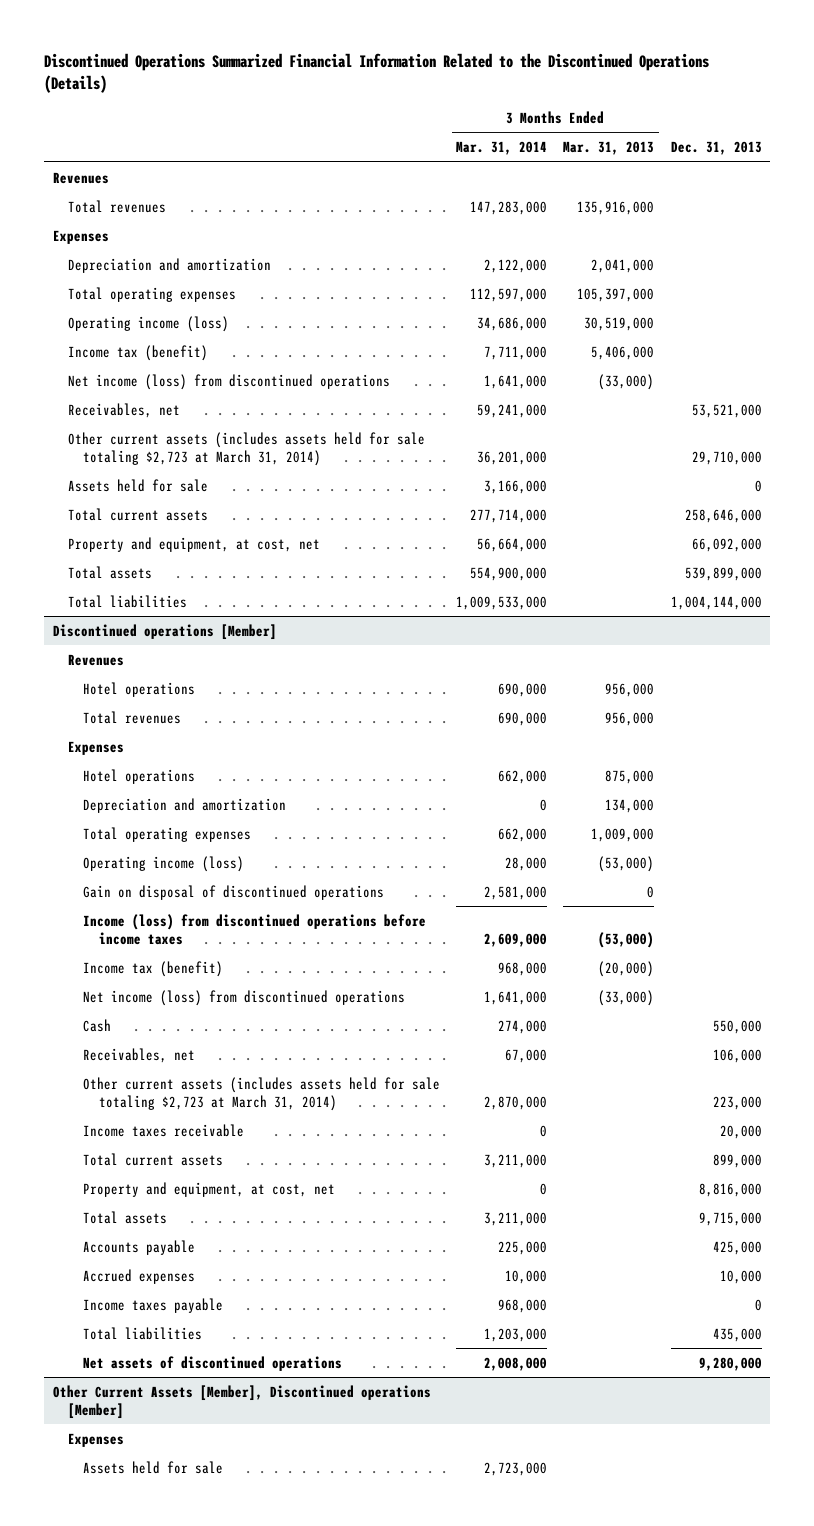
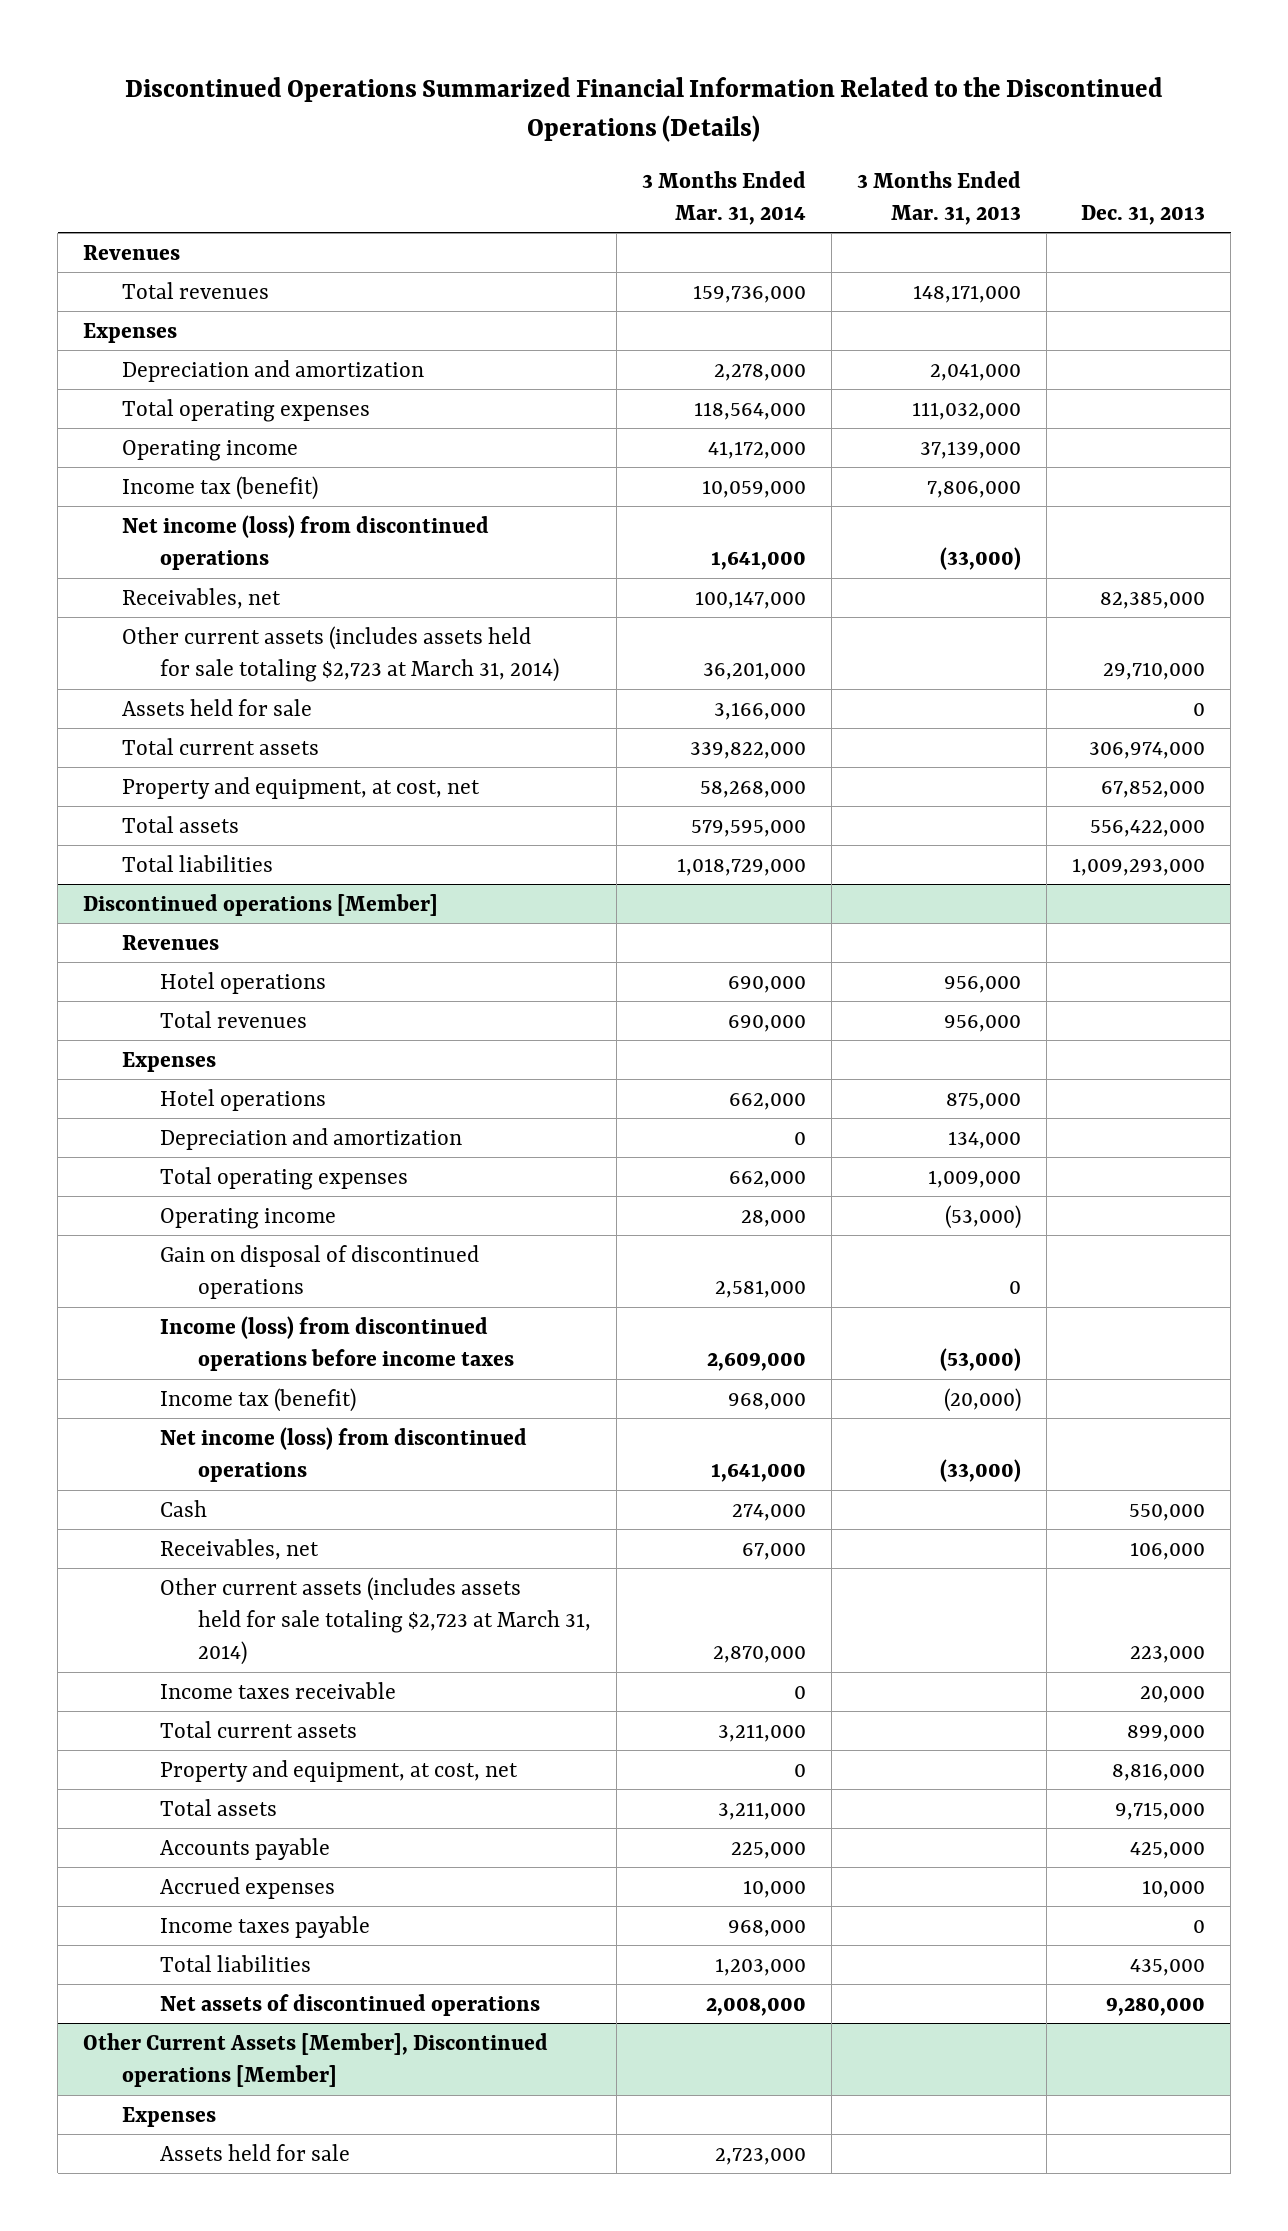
[470,200,548,215] 147,283,000 -> [693,284,807,303] 159,736,000
[577,200,655,215] 135,916,000 -> [913,284,1022,303] 148,171,000
[484,258,548,273] 2,122,000 -> [714,363,807,381] 2,278,000
[470,287,548,302] 112,597,000 -> [694,401,807,420] 118,564,000
[577,287,655,302] 105,397,000 -> [912,401,1022,420] 111,032,000
[67,315,229,332] Operating income (loss) -> [121,439,298,461] Operating income
[477,316,548,331] 34,686,000 -> [708,440,807,459] 41,172,000
[584,316,655,331] 30,519,000 -> [920,440,1022,459] 37,139,000
[484,345,548,360] 7,711,000 -> [702,479,807,498] 10,059,000
[591,345,655,360] 5,406,000 -> [927,480,1022,498] 7,806,000
[477,403,548,418] 59,241,000 -> [695,590,807,609] 100,147,000
[691,403,762,418] 53,521,000 -> [1100,591,1206,609] 82,385,000
[470,508,548,523] 277,714,000 -> [690,741,807,759] 339,822,000
[684,508,762,523] 258,646,000 -> [1089,741,1206,759] 306,974,000
[477,537,548,552] 56,664,000 -> [700,780,807,798] 58,268,000
[691,537,762,552] 66,092,000 -> [1101,780,1206,798] 67,852,000
[470,566,548,581] 554,900,000 -> [691,819,807,837] 579,595,000
[684,566,762,581] 539,899,000 -> [1090,819,1206,837] 556,422,000
[456,595,548,610] 1,009,533,000 -> [677,857,807,876] 1,018,729,000
[670,595,762,610] 1,004,144,000 -> [1072,857,1206,876] 1,009,293,000
[83,855,245,872] Operating income (loss) -> [159,1207,336,1229] Operating income

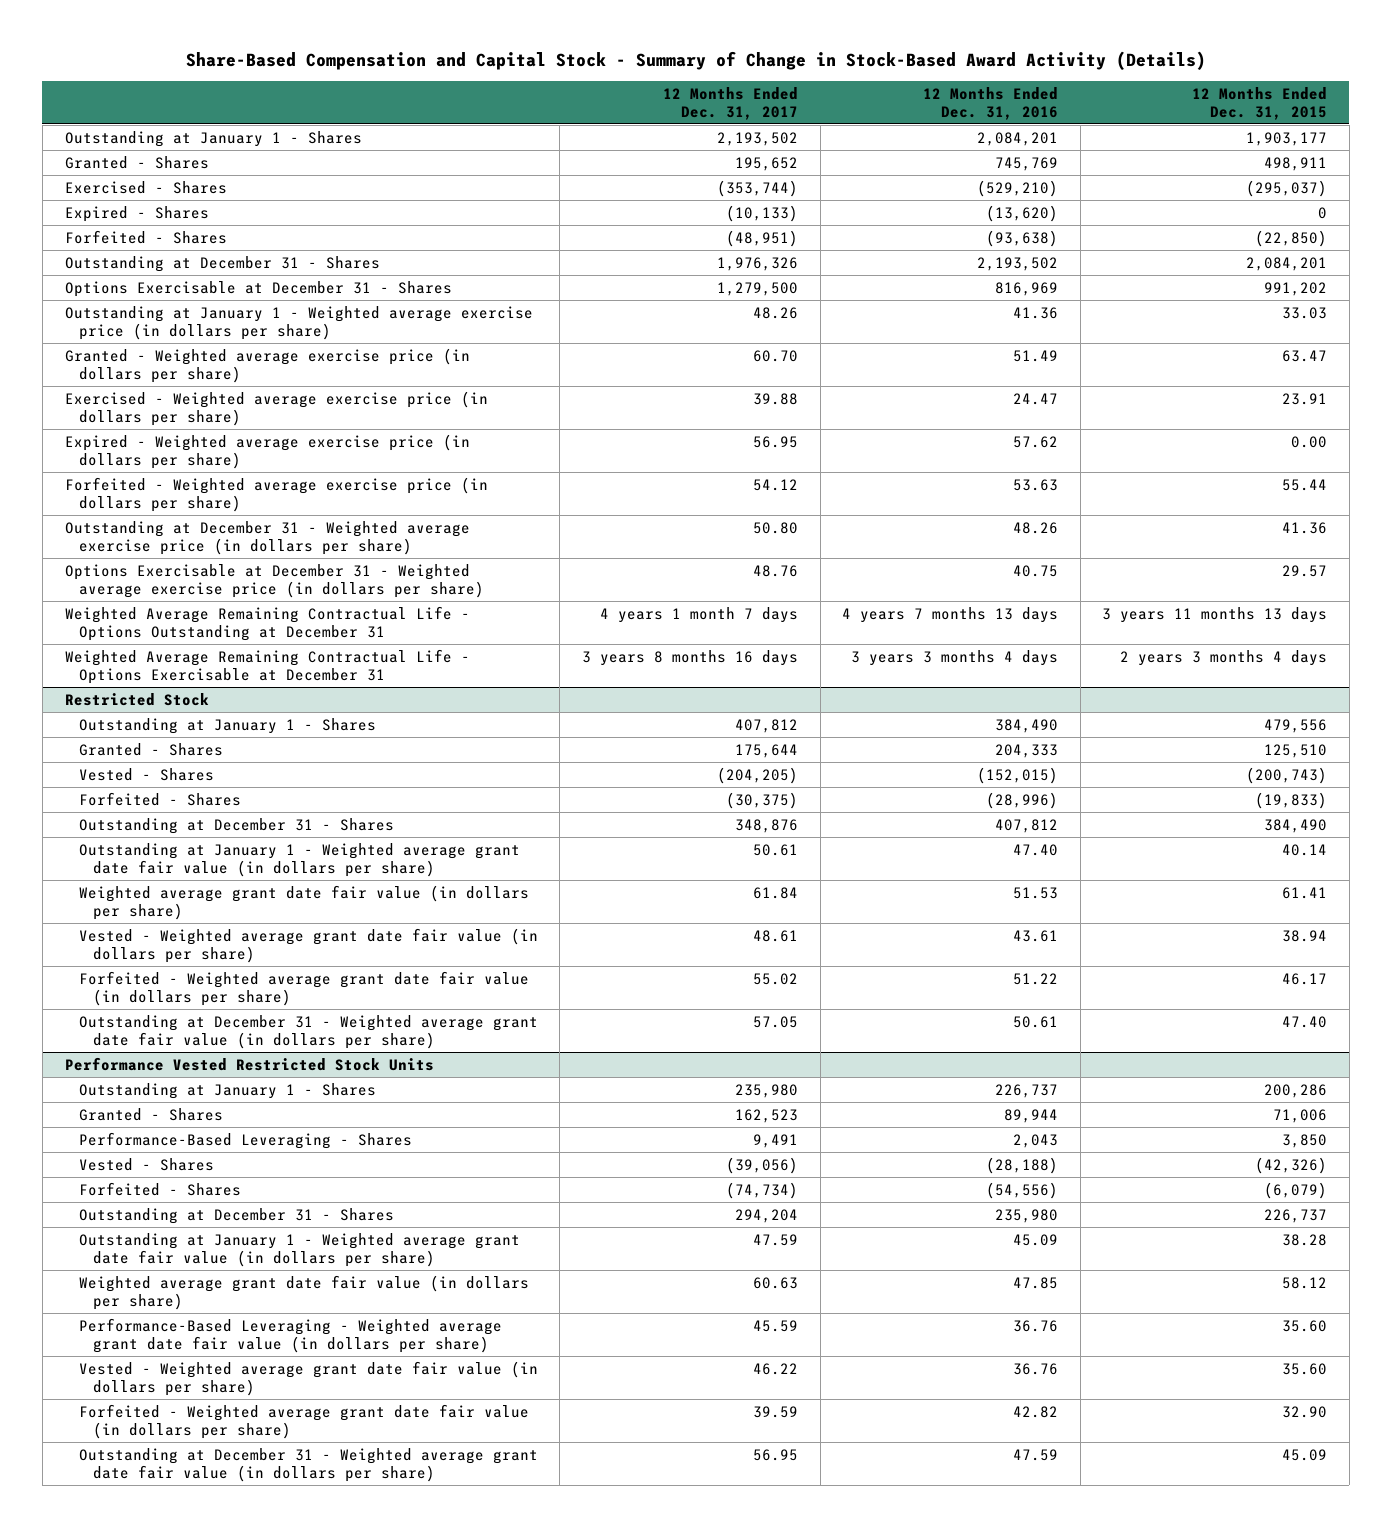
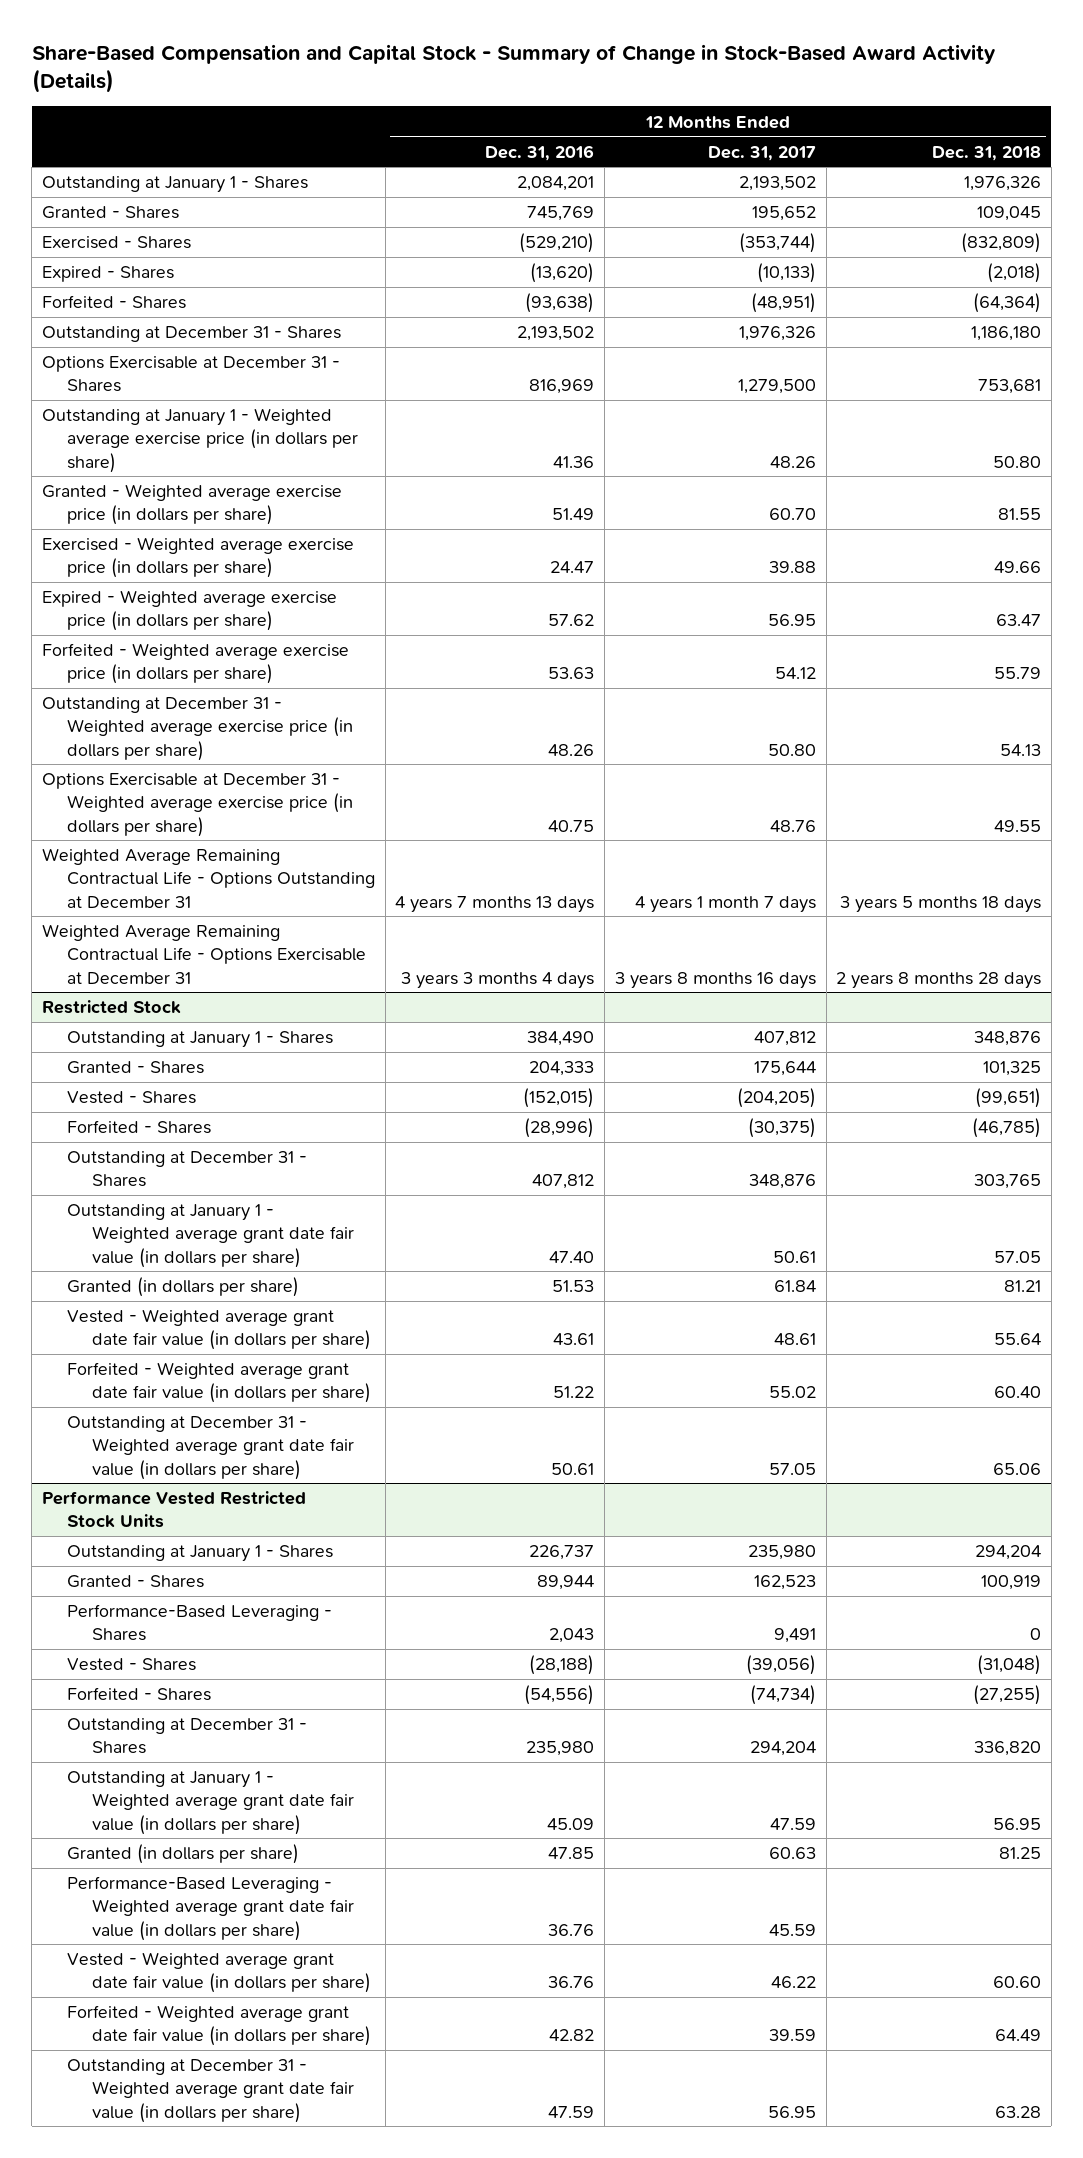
[1192,87,1328,120] 12 Months Ended Dec. 31, 2015 -> none
none -> [932,145,1042,161] Dec. 31, 2018
[78,884,529,920] Weighted average grant date fair value (in dollars per share) -> [66,1277,299,1298] Granted (in dollars per share)
[78,1274,529,1310] Weighted average grant date fair value (in dollars per share) -> [66,1844,299,1865] Granted (in dollars per share)

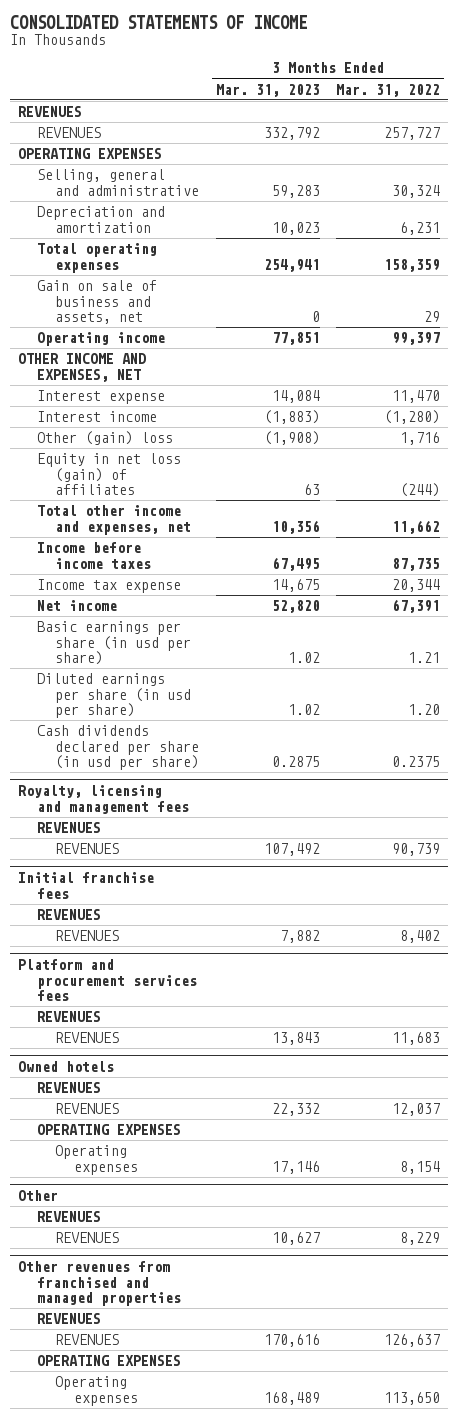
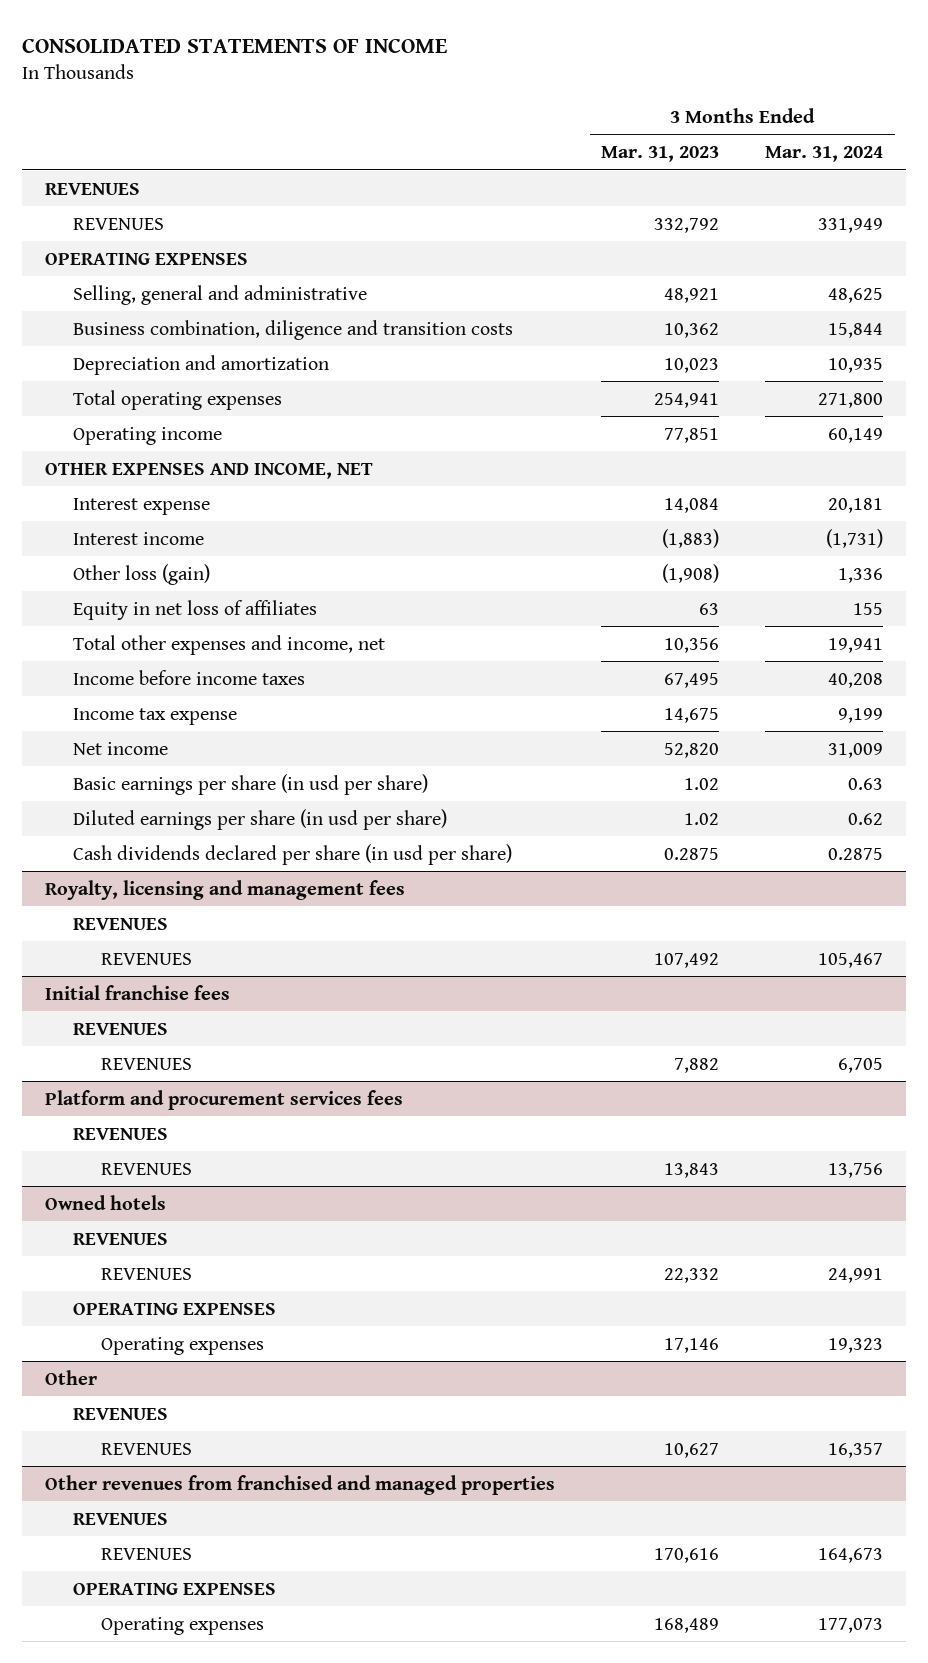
[335,83,440,97] Mar. 31, 2022 -> none
none -> [765,146,884,163] Mar. 31, 2024
[271,184,320,198] 59,283 -> [664,287,720,303] 48,921
none -> [72,319,513,340] Business combination, diligence and transition costs
[36,280,157,325] Gain on sale of business and assets, net -> none
[18,353,147,382] OTHER INCOME AND EXPENSES, NET -> [45,461,374,479] OTHER EXPENSES AND INCOME, NET
[36,431,173,446] Other (gain) loss -> [72,563,210,585] Other loss (gain)
[36,453,181,496] Equity in net loss (gain) of affiliates -> [72,599,317,620] Equity in net loss of affiliates
[36,505,192,535] Total other income and expenses, net -> [72,634,385,655] Total other expenses and income, net

